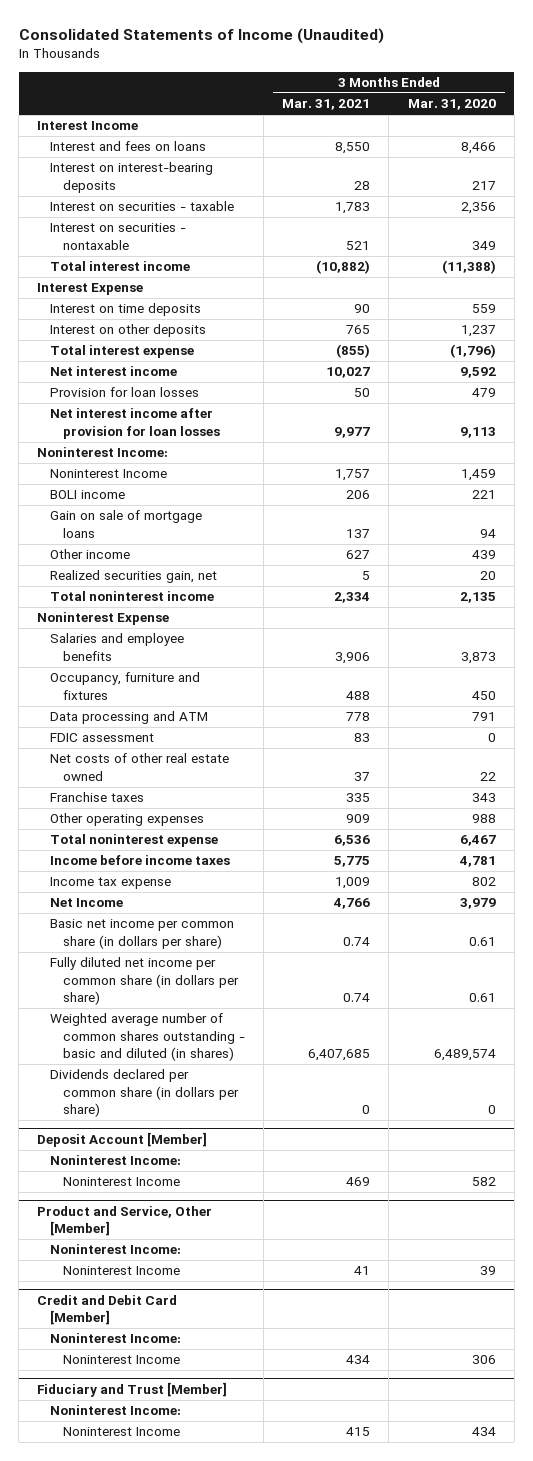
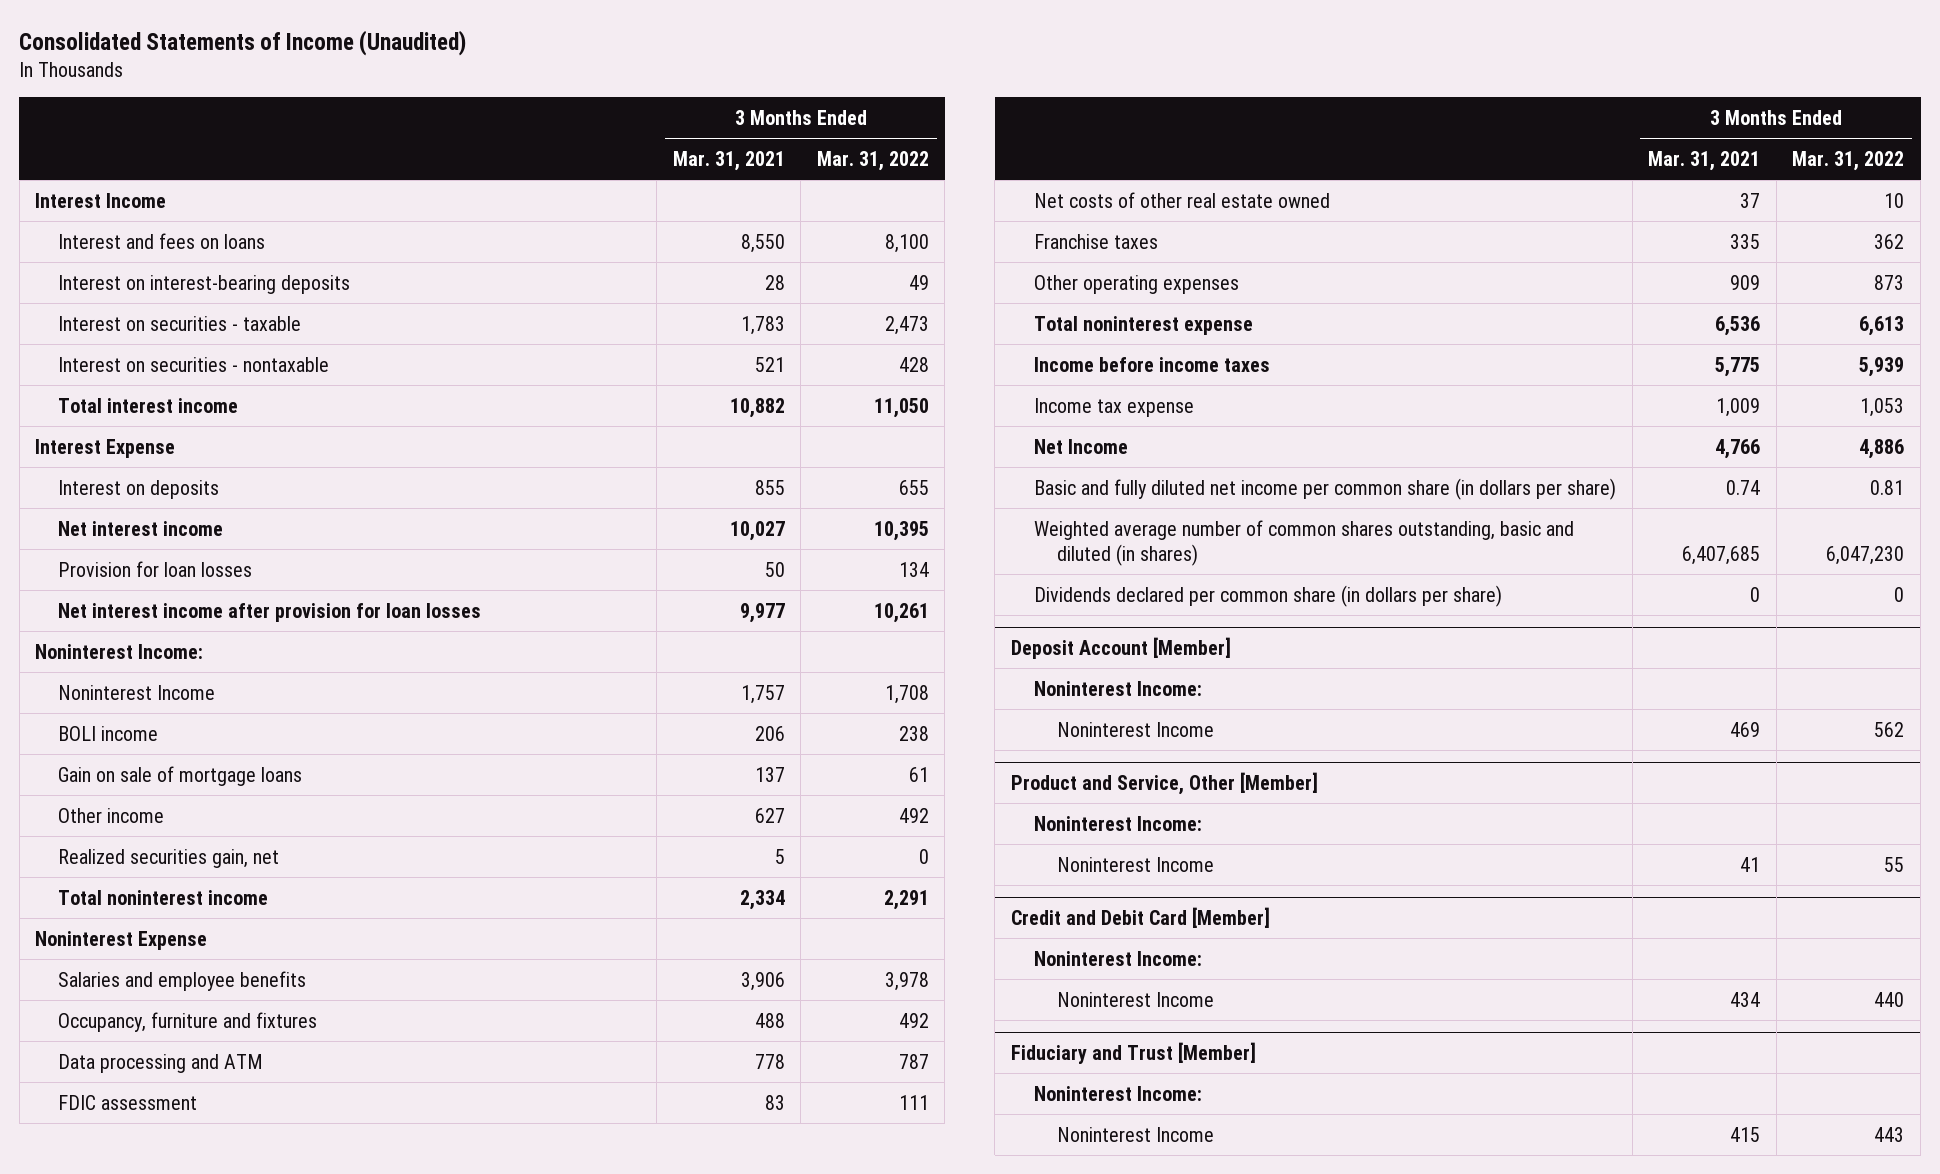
[407,99,496,111] Mar. 31, 2020 -> none
none -> [816,150,929,171] Mar. 31, 2022
[316,260,371,275] (10,882) -> [729,397,785,418] 10,882
[50,324,207,338] Interest on other deposits -> none
[50,345,195,359] Total interest expense -> none
[50,303,202,317] Interest on time deposits -> [58,479,220,499] Interest on deposits
[354,304,371,314] 90 -> [754,479,785,495] 855
[50,957,240,1005] Fully diluted net income per common share (in dollars per share) -> none
[50,919,235,949] Basic net income per common share (in dollars per share) -> [1033,477,1616,500] Basic and fully diluted net income per common share (in dollars per share)
[50,1013,246,1061] Weighted average number of common shares outstanding - basic and diluted (in shares) -> [1033,519,1574,566] Weighted average number of common shares outstanding, basic and diluted (in shares)

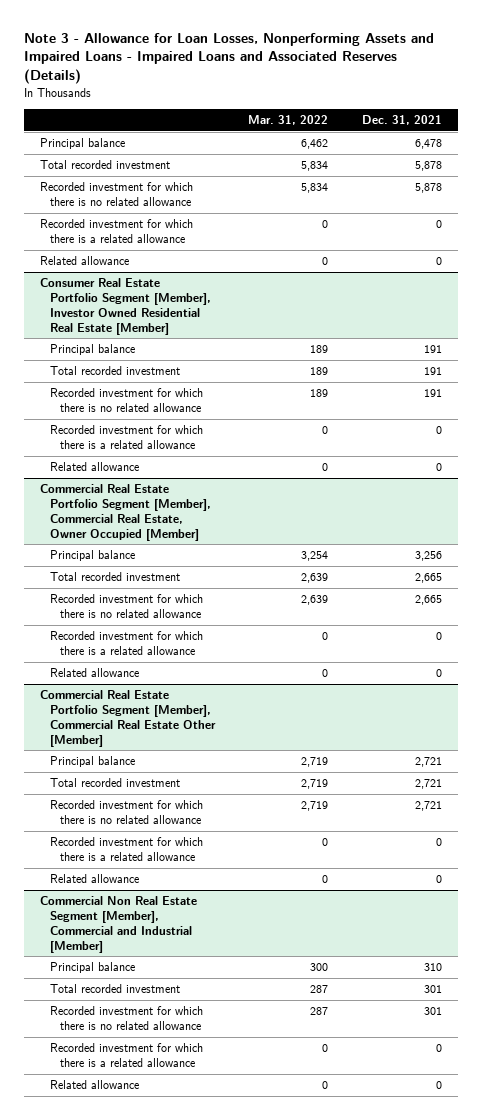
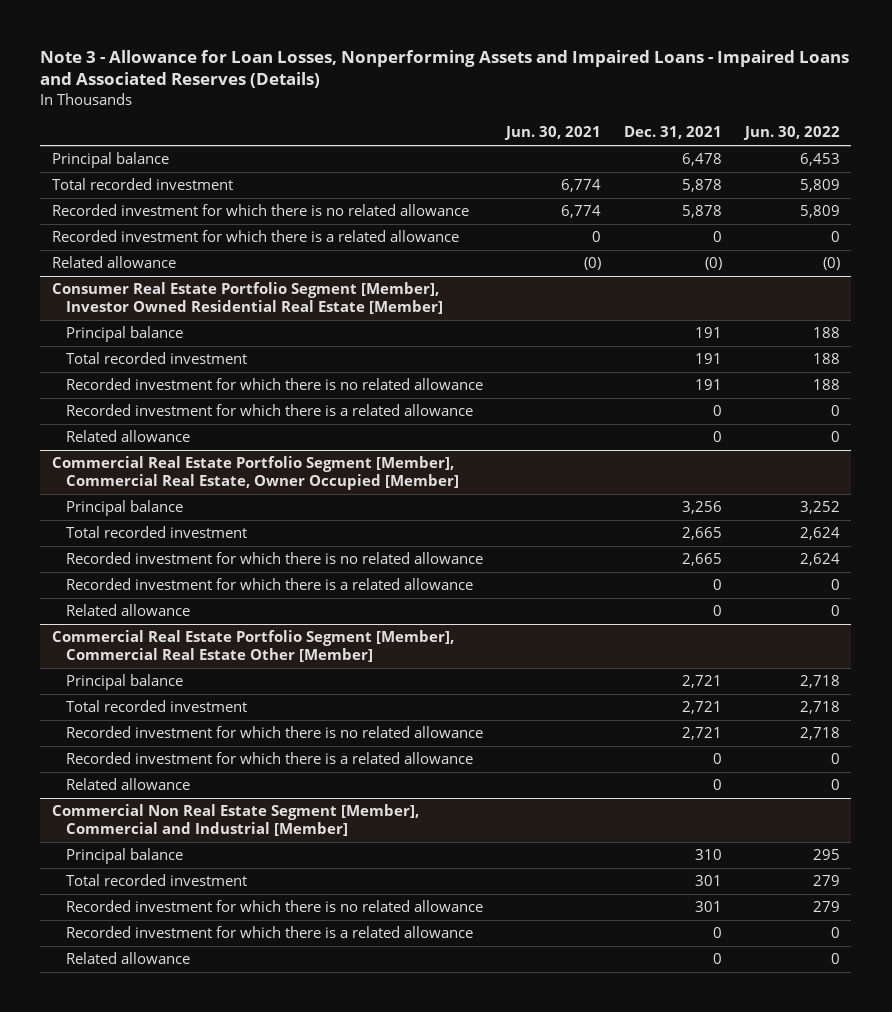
[248,115,329,126] Mar. 31, 2022 -> none
none -> [504,126,602,141] Jun. 30, 2021
none -> [742,126,840,141] Jun. 30, 2022
[435,257,442,266] 0 -> [704,257,722,271] (0)

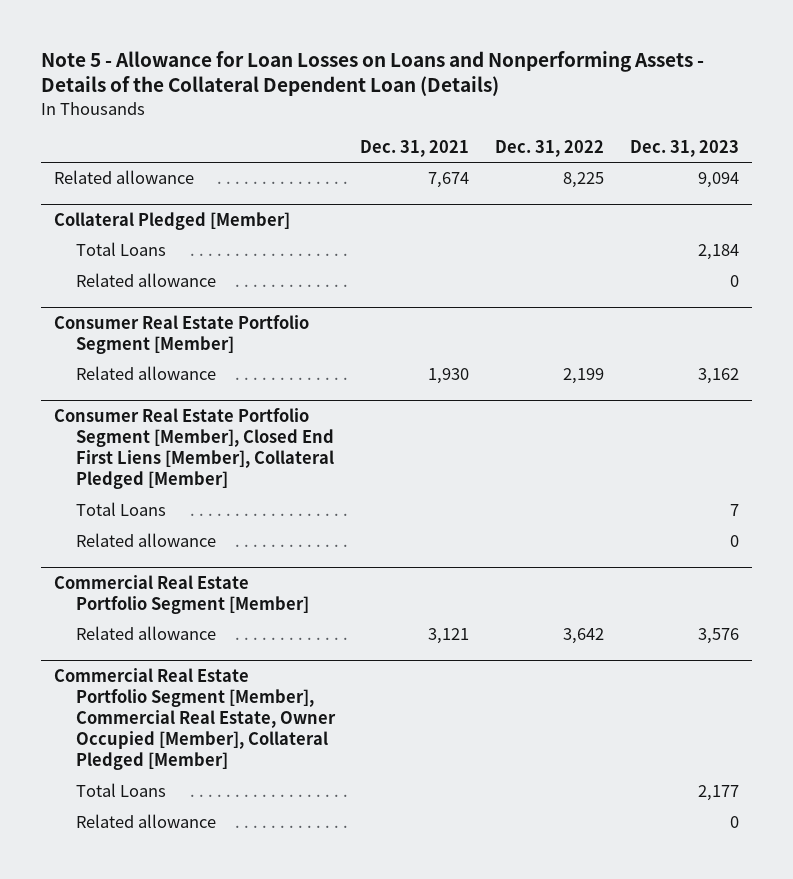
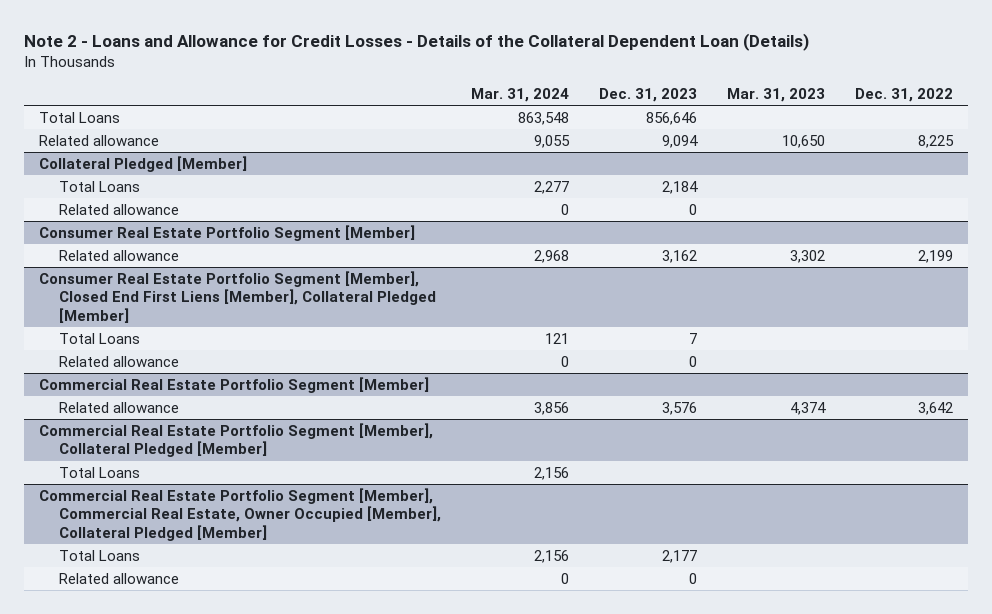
[41,50,705,97] Note 5 - Allowance for Loan Losses on Loans and Nonperforming Assets - Details of the Collateral Dependent Loan (Details) -> [23,33,809,52] Note 2 - Loans and Allowance for Credit Losses - Details of the Collateral Dependent Loan (Details)
[360,139,470,157] Dec. 31, 2021 -> none
none -> [471,88,570,103] Mar. 31, 2024
none -> [727,88,826,103] Mar. 31, 2023
none -> [38,111,120,123] Total Loans
none -> [38,422,433,458] Commercial Real Estate Portfolio Segment [Member], Collateral Pledged [Member]
none -> [59,466,141,478] Total Loans

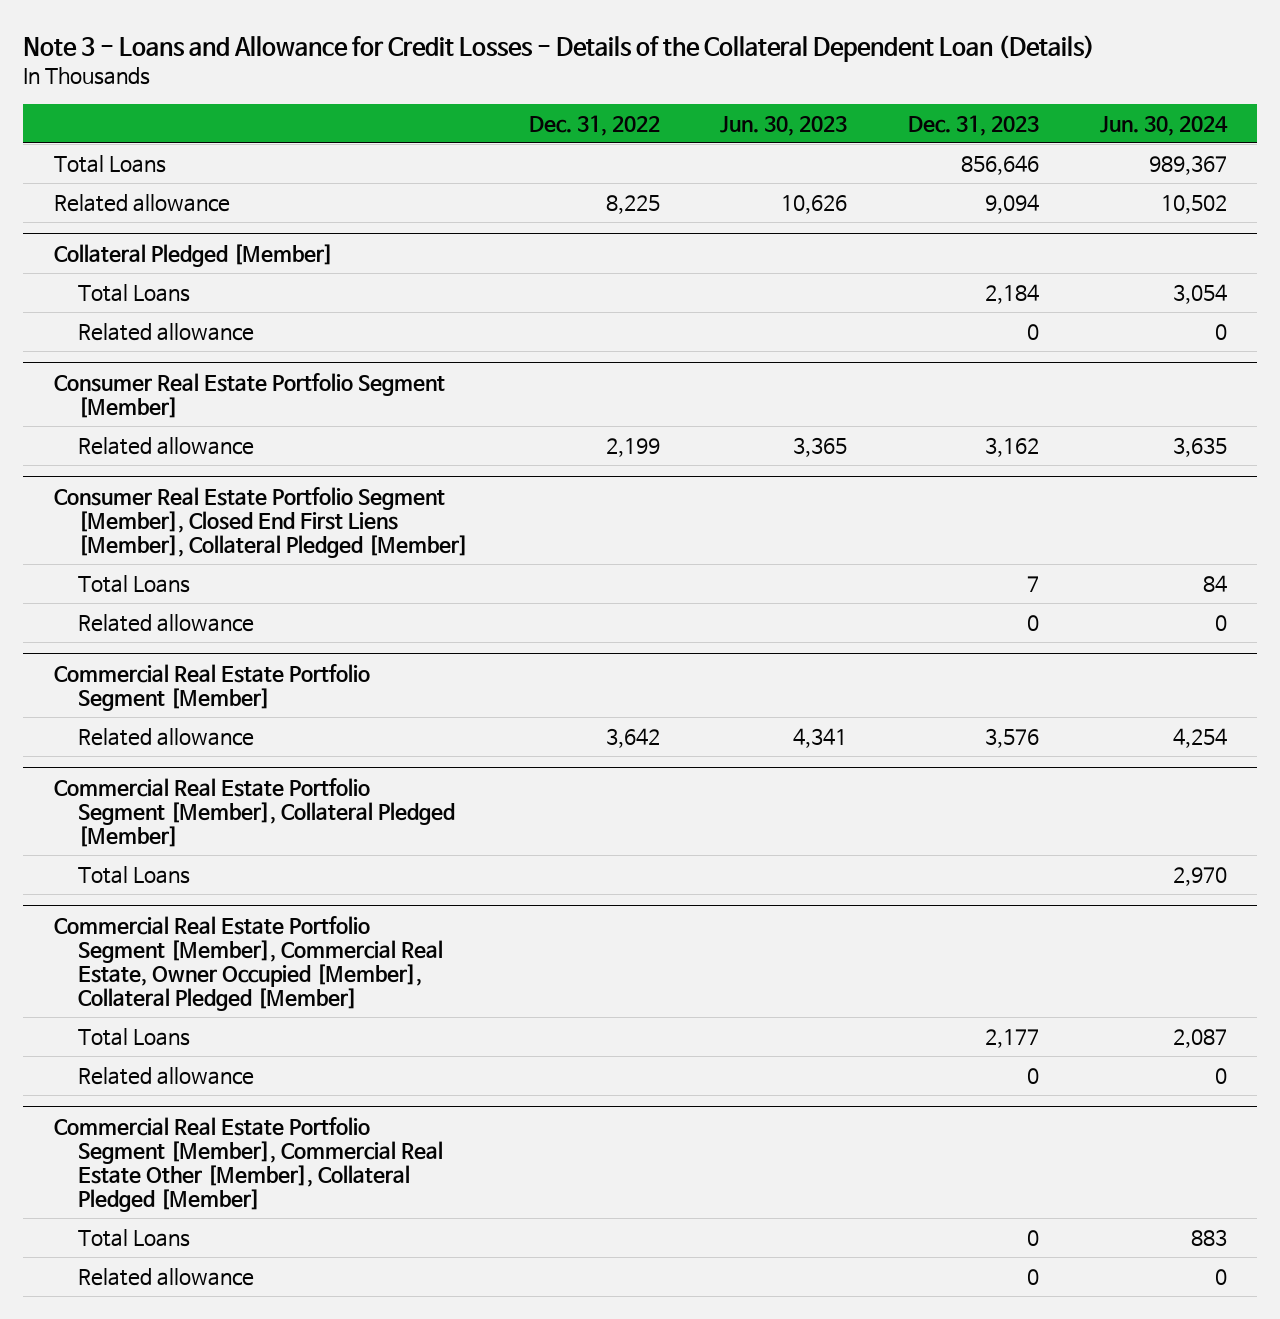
[23,33,809,52] Note 2 - Loans and Allowance for Credit Losses - Details of the Collateral Dependent Loan (Details) -> [23,35,1096,63] Note 3 - Loans and Allowance for Credit Losses - Details of the Collateral Dependent Loan (Details)
[471,88,570,103] Mar. 31, 2024 -> none
[727,88,826,103] Mar. 31, 2023 -> none
none -> [720,115,848,136] Jun. 30, 2023
none -> [1099,115,1228,136] Jun. 30, 2024
none -> [53,1116,443,1212] Commercial Real Estate Portfolio Segment [Member], Commercial Real Estate Other [Member], Collateral Pledged [Member]
none -> [77,1228,190,1247] Total Loans
none -> [77,1267,254,1286] Related allowance

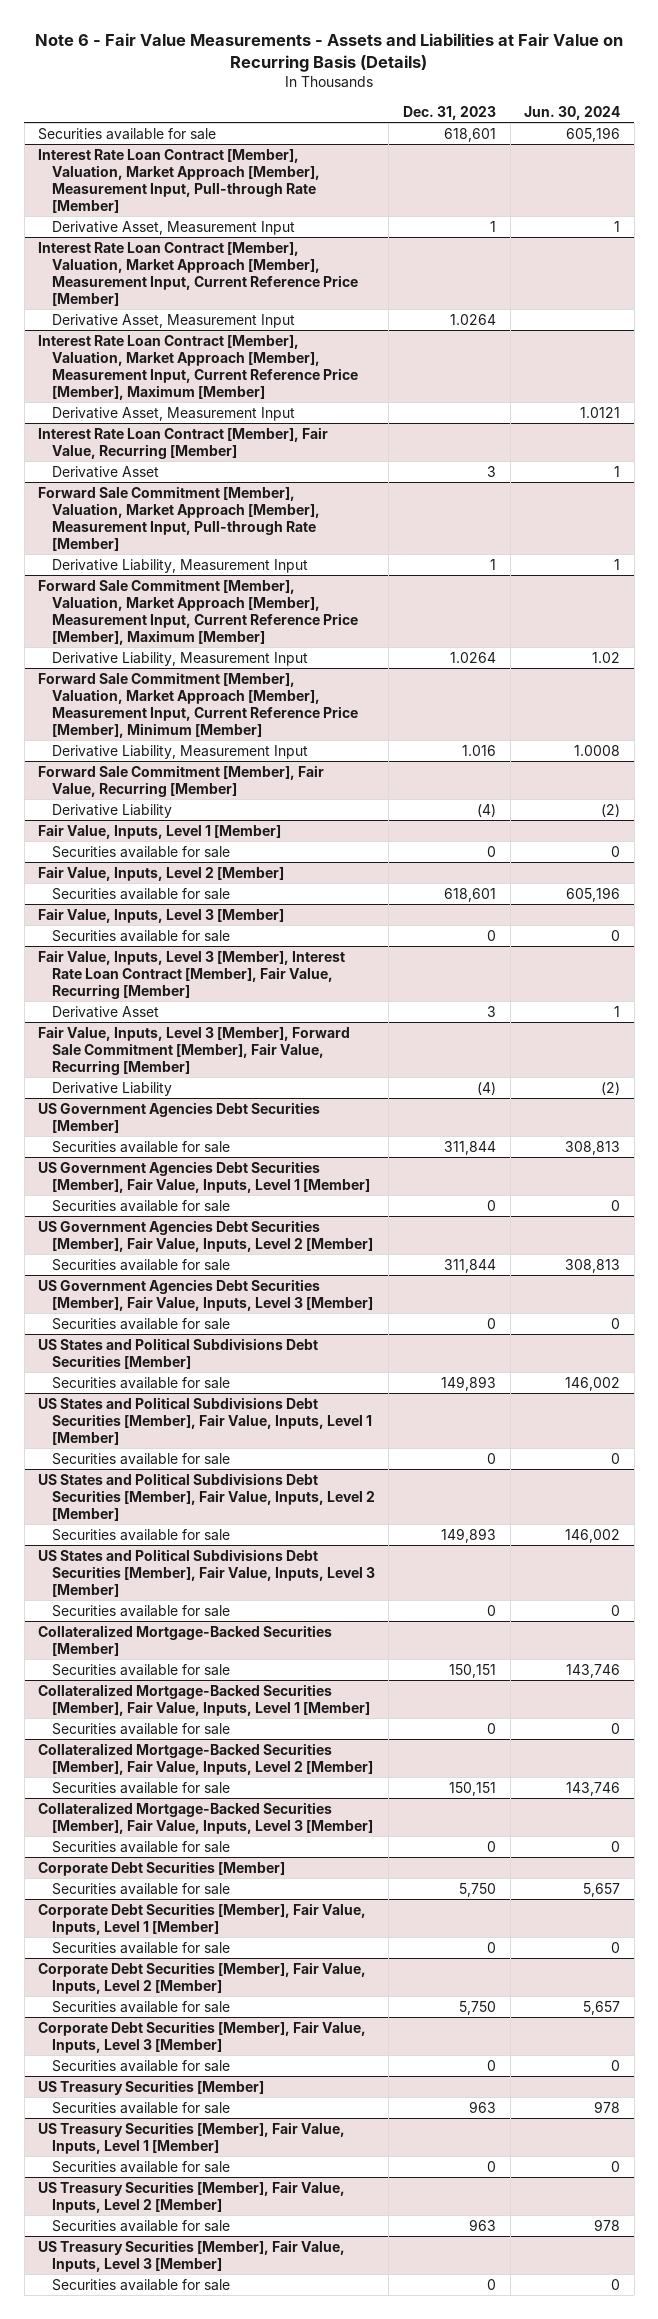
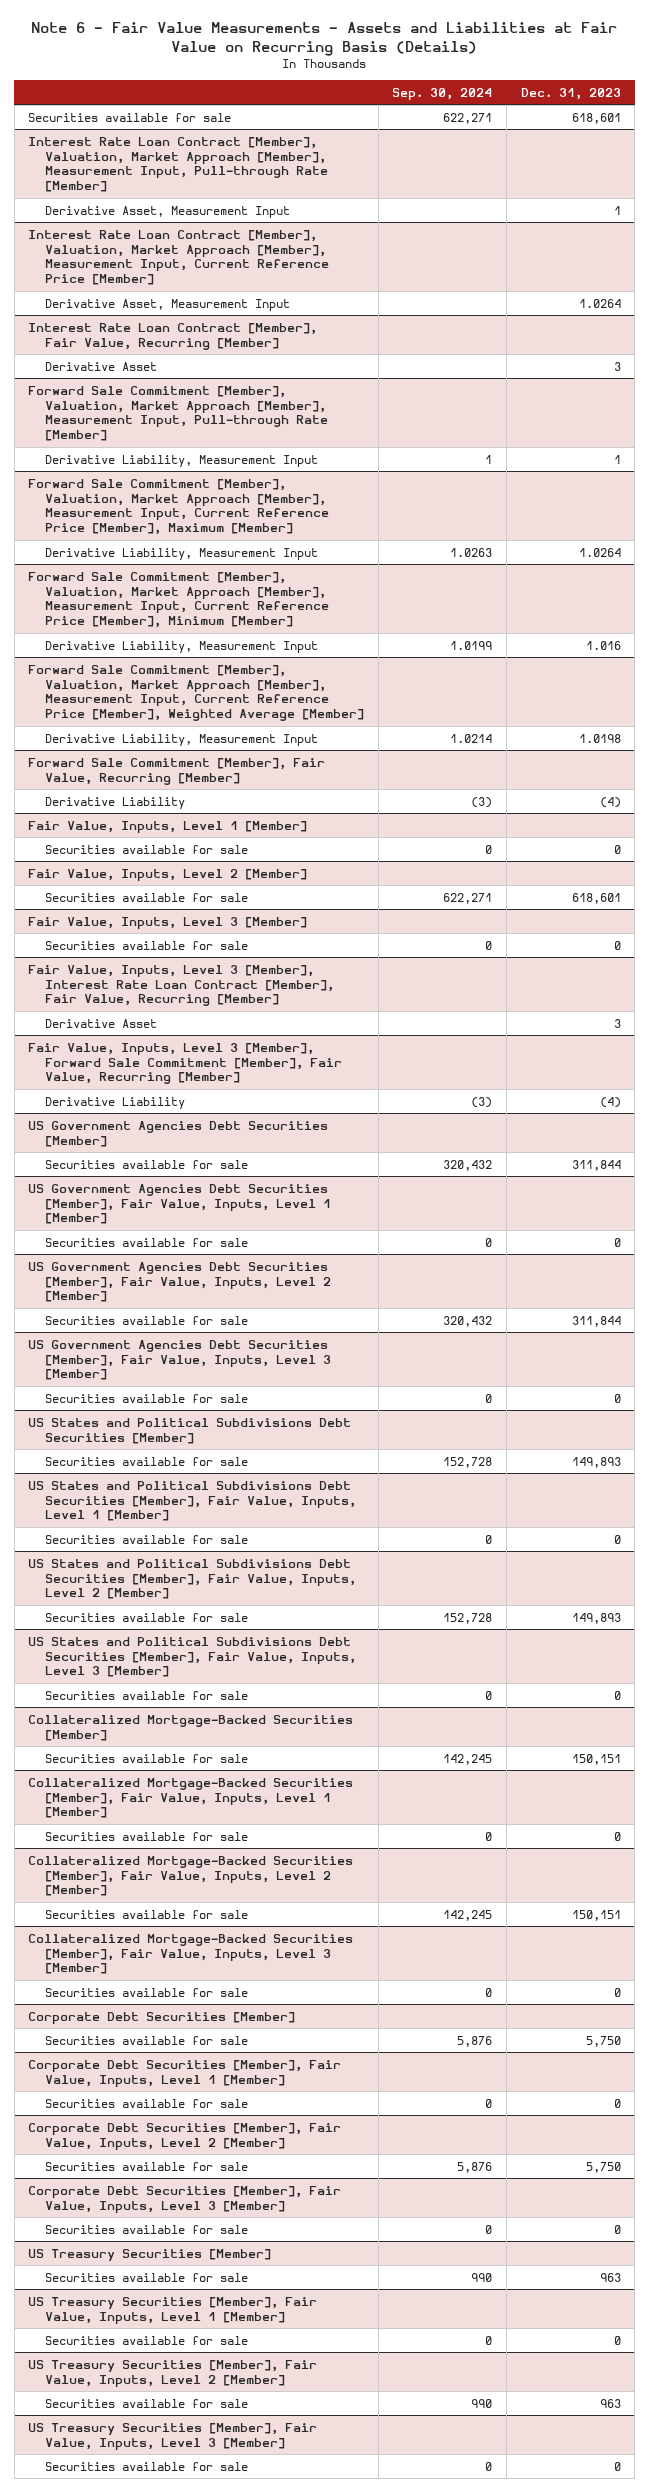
[524,105,621,120] Jun. 30, 2024 -> none
none -> [392,87,493,100] Sep. 30, 2024
[38,334,358,400] Interest Rate Loan Contract [Member], Valuation, Market Approach [Member], Measurement Input, Current Reference Price [Member], Maximum [Member] -> none
[51,406,295,421] Derivative Asset, Measurement Input -> none
none -> [28,664,365,722] Forward Sale Commitment [Member], Valuation, Market Approach [Member], Measurement Input, Current Reference Price [Member], Weighted Average [Member]
none -> [45,733,319,746] Derivative Liability, Measurement Input

